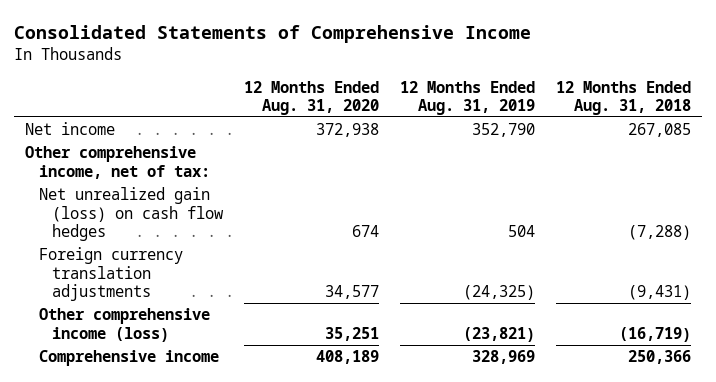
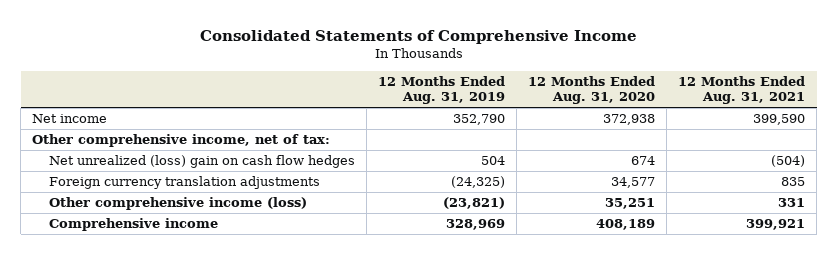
[556,80,692,116] 12 Months Ended Aug. 31, 2018 -> none
none -> [678,75,806,105] 12 Months Ended Aug. 31, 2021
[38,187,225,242] Net unrealized gain (loss) on cash flow hedges -> [49,155,356,169] Net unrealized (loss) gain on cash flow hedges

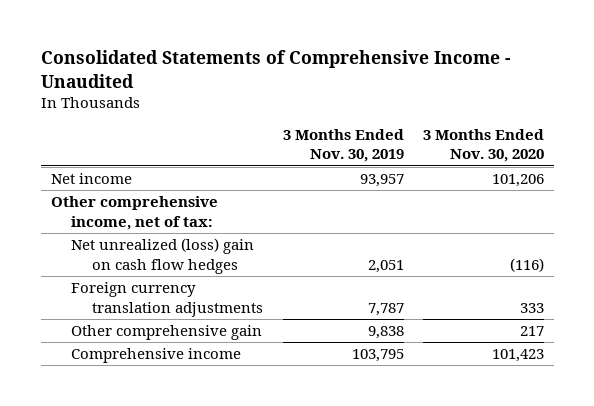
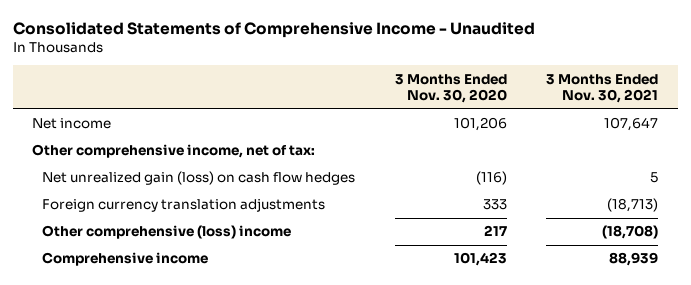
[282,128,404,163] 3 Months Ended Nov. 30, 2019 -> none
none -> [546,73,659,104] 3 Months Ended Nov. 30, 2021
[71,238,255,274] Net unrealized (loss) gain on cash flow hedges -> [41,171,355,186] Net unrealized gain (loss) on cash flow hedges
[71,325,263,341] Other comprehensive gain -> [41,225,291,240] Other comprehensive (loss) income

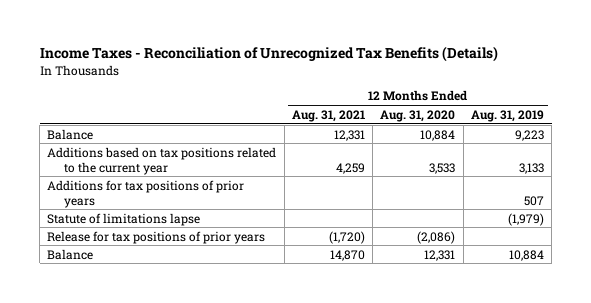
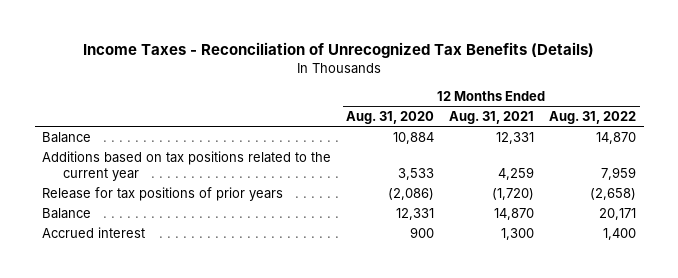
[470,109,544,122] Aug. 31, 2019 -> none
none -> [549,111,637,125] Aug. 31, 2022
[47,179,245,208] Additions for tax positions of prior years -> none
[47,212,201,226] Statute of limitations lapse -> none
none -> [42,226,146,238] Accrued interest

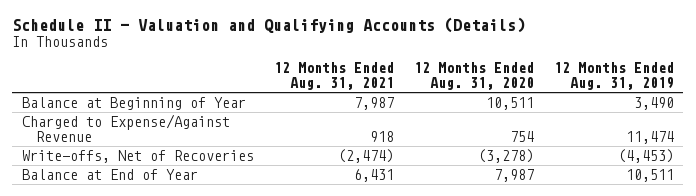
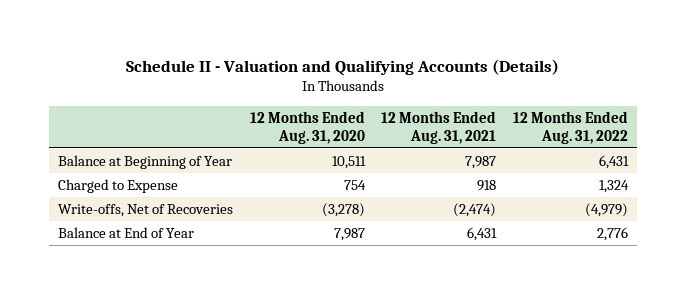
[553,62,674,91] 12 Months Ended Aug. 31, 2019 -> none
none -> [513,110,629,145] 12 Months Ended Aug. 31, 2022
[22,114,231,142] Charged to Expense/Against Revenue -> [57,178,178,193] Charged to Expense

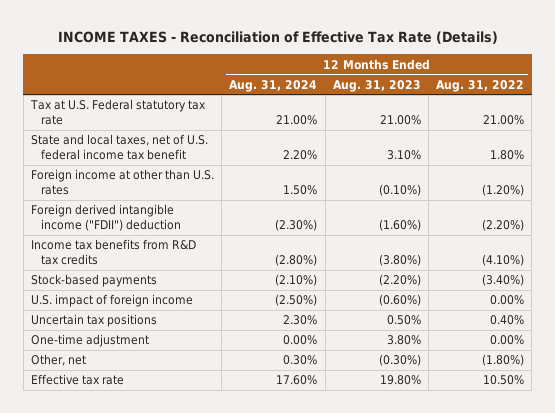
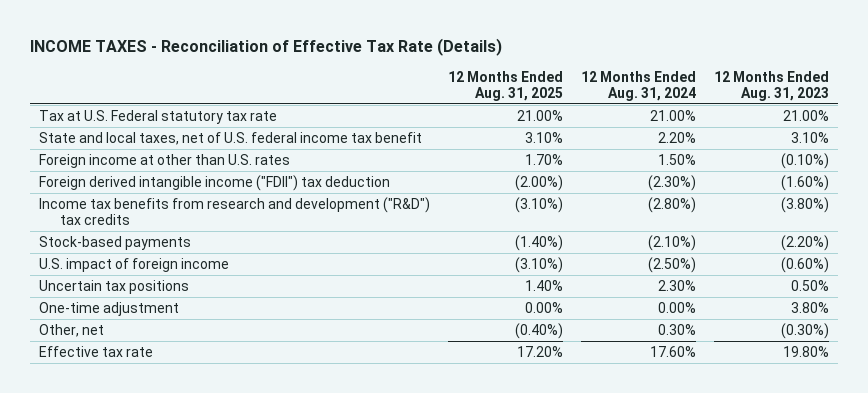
[436,79,525,92] Aug. 31, 2022 -> none
none -> [448,70,564,101] 12 Months Ended Aug. 31, 2025
[31,204,182,232] Foreign derived intangible income ("FDII") deduction -> [38,174,390,191] Foreign derived intangible income ("FDII") tax deduction
[31,239,197,266] Income tax benefits from R&D tax credits -> [38,196,430,226] Income tax benefits from research and development ("R&D") tax credits

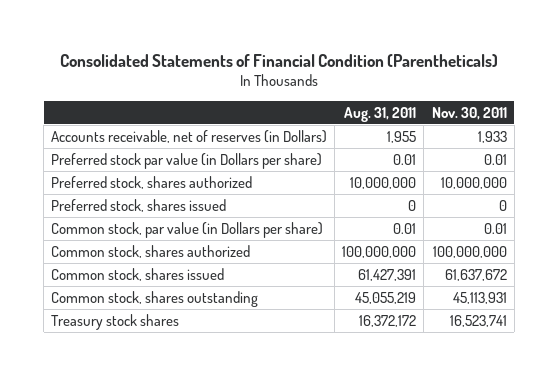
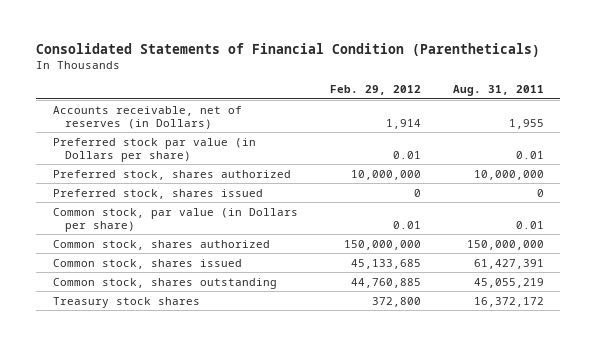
[431,106,507,120] Nov. 30, 2011 -> none
none -> [329,85,421,96] Feb. 29, 2012
[342,245,417,258] 100,000,000 -> [467,239,545,250] 150,000,000

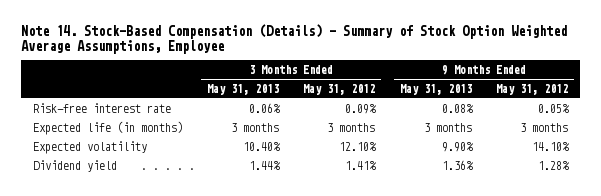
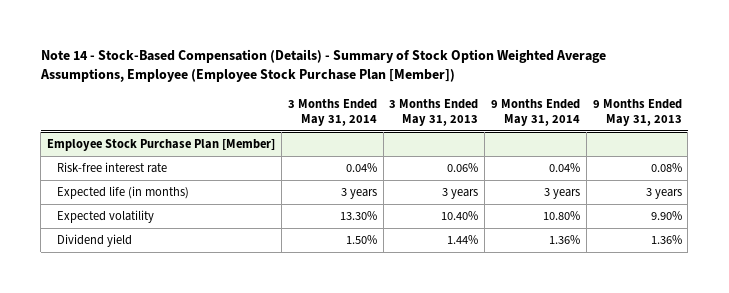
[21,23,568,54] Note 14. Stock-Based Compensation (Details) - Summary of Stock Option Weighted Average Assumptions, Employee -> [39,49,606,83] Note 14 - Stock-Based Compensation (Details) - Summary of Stock Option Weighted Average Assumptions, Employee (Employee Stock Purchase Plan [Member])
[303,84,376,96] May 31, 2012 -> none
[495,84,568,96] May 31, 2012 -> none
none -> [287,98,377,126] 3 Months Ended May 31, 2014
none -> [490,98,580,126] 9 Months Ended May 31, 2014
none -> [47,139,276,152] Employee Stock Purchase Plan [Member]
[231,122,280,132] 3 months -> [442,188,479,200] 3 years
[423,122,472,132] 3 months -> [645,188,682,200] 3 years

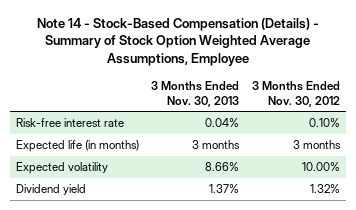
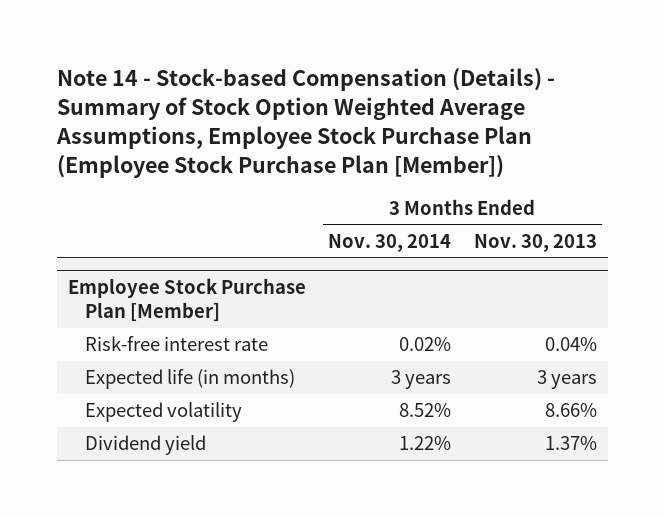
[36,17,319,67] Note 14 - Stock-Based Compensation (Details) - Summary of Stock Option Weighted Average Assumptions, Employee -> [55,67,555,178] Note 14 - Stock-based Compensation (Details) - Summary of Stock Option Weighted Average Assumptions, Employee Stock Purchase Plan (Employee Stock Purchase Plan [Member])
[251,80,340,107] 3 Months Ended Nov. 30, 2012 -> none
none -> [328,234,452,253] Nov. 30, 2014
none -> [68,278,307,322] Employee Stock Purchase Plan [Member]
[192,140,241,150] 3 months -> [536,370,597,390] 3 years

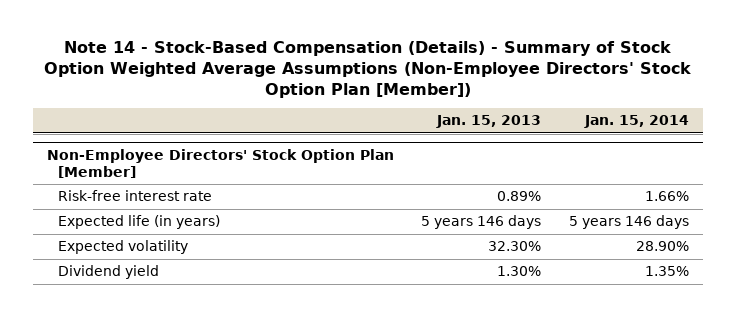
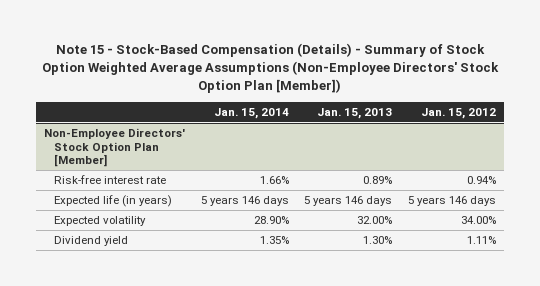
[43,41,691,98] Note 14 - Stock-Based Compensation (Details) - Summary of Stock Option Weighted Average Assumptions (Non-Employee Directors' Stock Option Plan [Member]) -> [42,43,500,94] Note 15 - Stock-Based Compensation (Details) - Summary of Stock Option Weighted Average Assumptions (Non-Employee Directors' Stock Option Plan [Member])
none -> [421,107,497,119] Jan. 15, 2012
[488,241,542,252] 32.30% -> [357,216,393,225] 32.00%

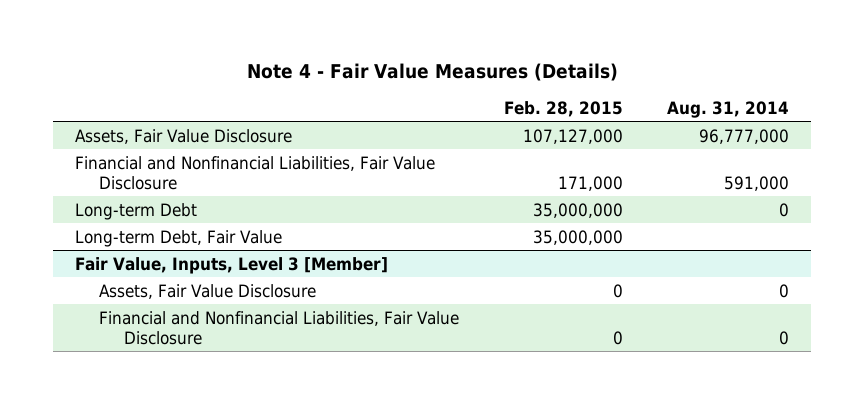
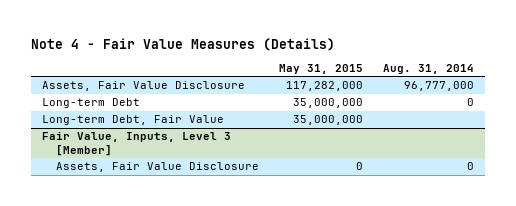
[503,100,623,117] Feb. 28, 2015 -> none
none -> [278,64,363,75] May 31, 2015
[74,155,435,190] Financial and Nonfinancial Liabilities, Fair Value Disclosure -> none
[99,310,460,345] Financial and Nonfinancial Liabilities, Fair Value Disclosure -> none

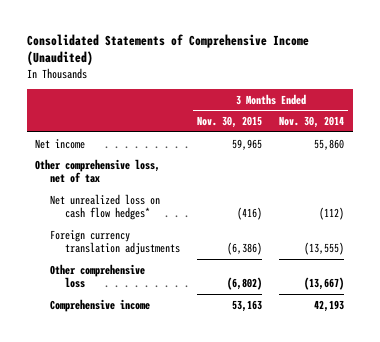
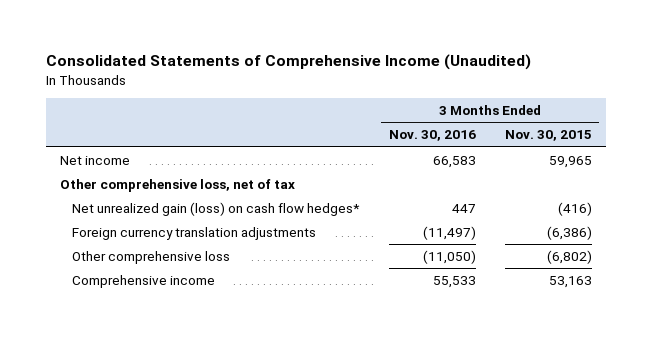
[279,116,345,129] Nov. 30, 2014 -> none
none -> [388,130,476,142] Nov. 30, 2016
[50,193,161,221] Net unrealized loss on cash flow hedges* -> [72,201,361,216] Net unrealized gain (loss) on cash flow hedges*

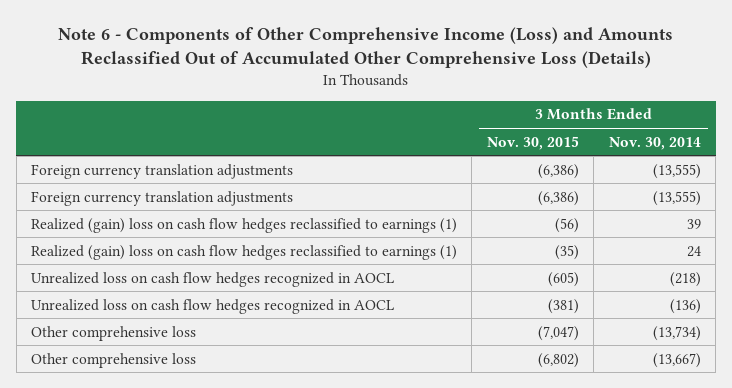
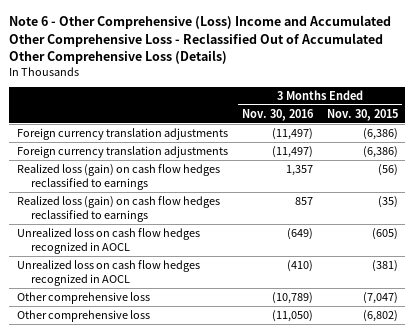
[57,27,673,69] Note 6 - Components of Other Comprehensive Income (Loss) and Amounts Reclassified Out of Accumulated Other Comprehensive Loss (Details) -> [9,15,392,64] Note 6 - Other Comprehensive (Loss) Income and Accumulated Other Comprehensive Loss - Reclassified Out of Accumulated Other Comprehensive Loss (Details)
[608,136,701,150] Nov. 30, 2014 -> none
none -> [241,108,314,121] Nov. 30, 2016
[31,217,458,233] Realized (gain) loss on cash flow hedges reclassified to earnings (1) -> [16,164,220,190] Realized loss (gain) on cash flow hedges reclassified to earnings
[31,244,458,260] Realized (gain) loss on cash flow hedges reclassified to earnings (1) -> [16,196,220,222] Realized loss (gain) on cash flow hedges reclassified to earnings

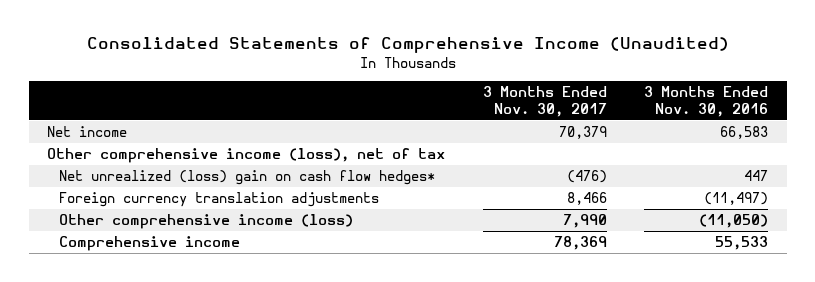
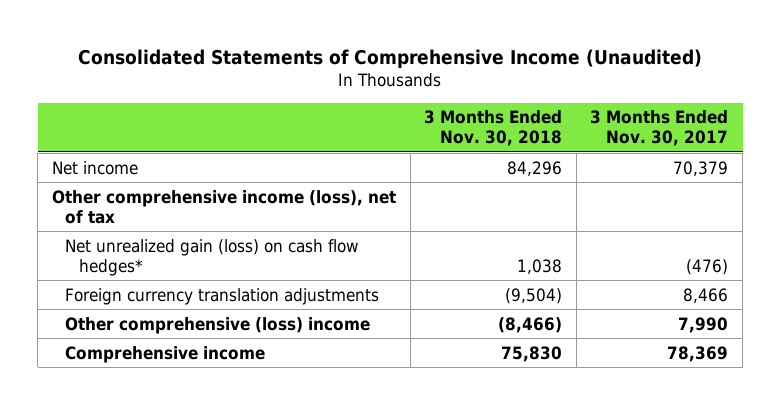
[643,86,768,117] 3 Months Ended Nov. 30, 2016 -> none
none -> [424,110,563,147] 3 Months Ended Nov. 30, 2018
[58,170,435,186] Net unrealized (loss) gain on cash flow hedges* -> [65,238,360,276] Net unrealized gain (loss) on cash flow hedges*
[58,214,353,230] Other comprehensive income (loss) -> [65,316,371,334] Other comprehensive (loss) income

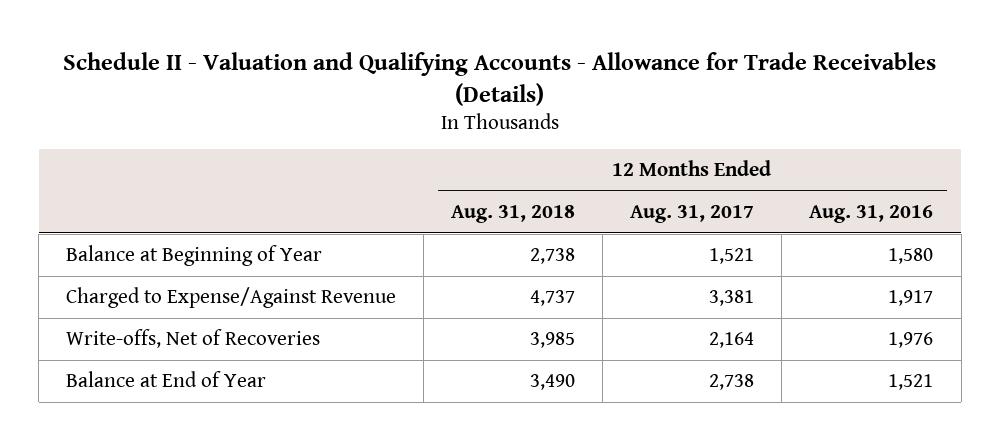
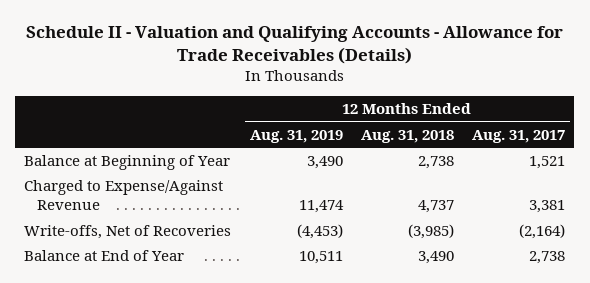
[809,205,934,224] Aug. 31, 2016 -> none
none -> [249,129,343,143] Aug. 31, 2019
[530,332,576,349] 3,985 -> [407,224,454,240] (3,985)
[709,332,755,349] 2,164 -> [519,224,566,240] (2,164)

